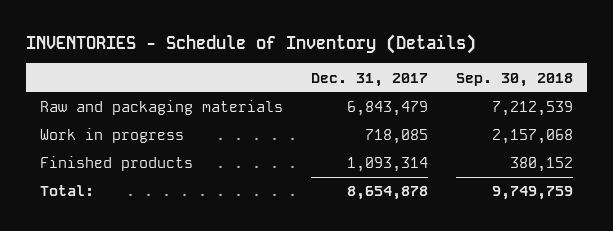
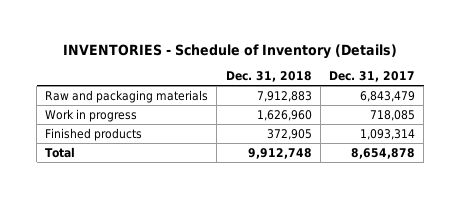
[455,72,573,87] Sep. 30, 2018 -> none
none -> [225,71,312,83] Dec. 31, 2018
[40,185,95,197] Total: -> [45,146,76,158] Total

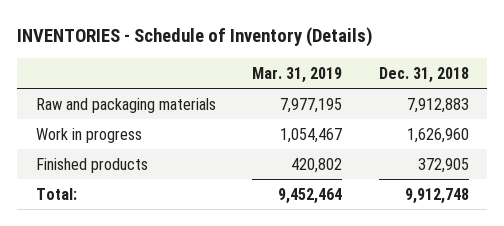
[328,71,415,83] Dec. 31, 2017 -> none
none -> [252,67,343,84] Mar. 31, 2019
[45,146,76,158] Total -> [35,187,77,200] Total:

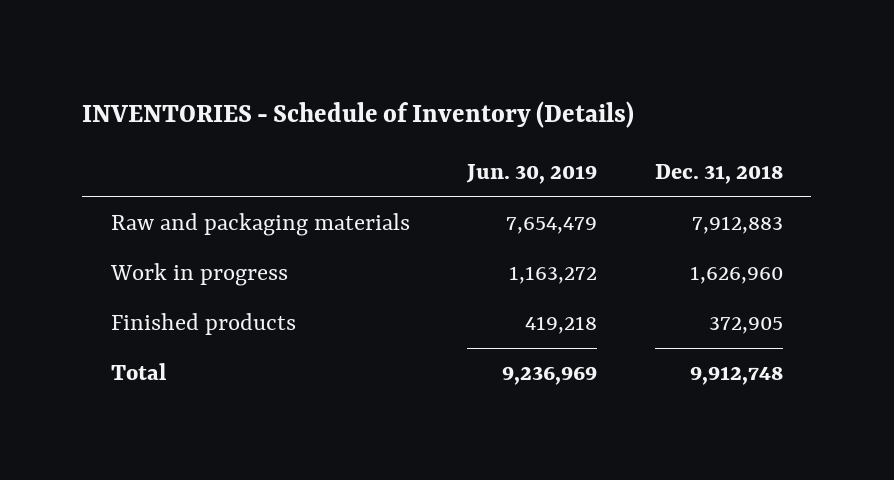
[252,67,343,84] Mar. 31, 2019 -> none
none -> [466,164,598,185] Jun. 30, 2019
[35,187,77,200] Total: -> [111,363,167,381] Total

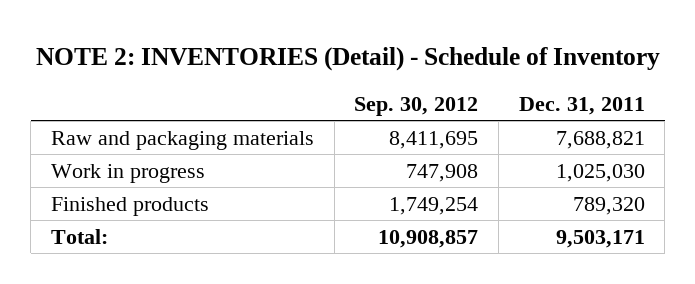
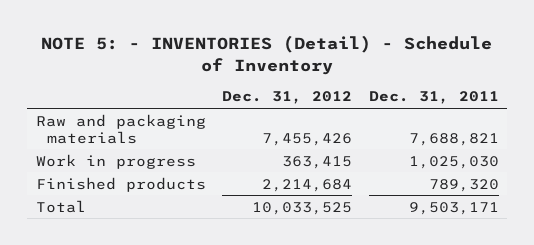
[35,47,660,72] NOTE 2: INVENTORIES (Detail) - Schedule of Inventory -> [41,34,493,75] NOTE 5: - INVENTORIES (Detail) - Schedule of Inventory
[354,96,479,116] Sep. 30, 2012 -> none
none -> [222,91,353,105] Dec. 31, 2012
[50,228,108,244] Total: -> [35,199,86,213] Total

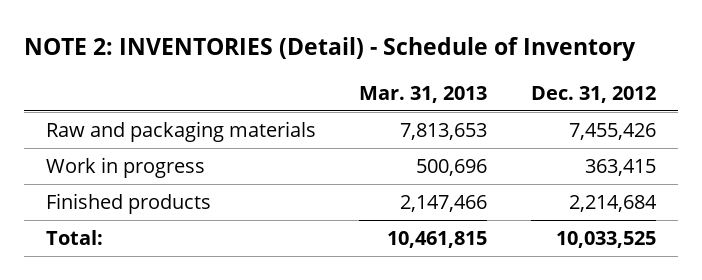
[41,34,493,75] NOTE 5: - INVENTORIES (Detail) - Schedule of Inventory -> [23,36,636,61] NOTE 2: INVENTORIES (Detail) - Schedule of Inventory
[368,91,499,105] Dec. 31, 2011 -> none
none -> [359,85,488,103] Mar. 31, 2013
[35,199,86,213] Total -> [45,230,103,246] Total:

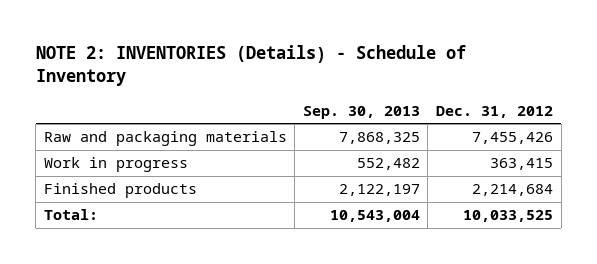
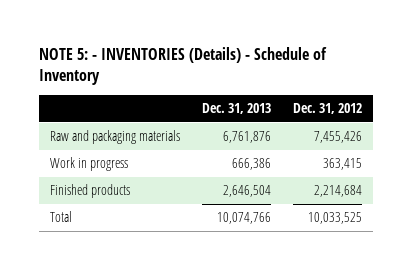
[35,45,466,87] NOTE 2: INVENTORIES (Details) - Schedule of Inventory -> [39,47,328,86] NOTE 5: - INVENTORIES (Details) - Schedule of Inventory
[302,105,420,119] Sep. 30, 2013 -> none
none -> [202,103,272,115] Dec. 31, 2013
[43,209,98,221] Total: -> [50,211,73,223] Total

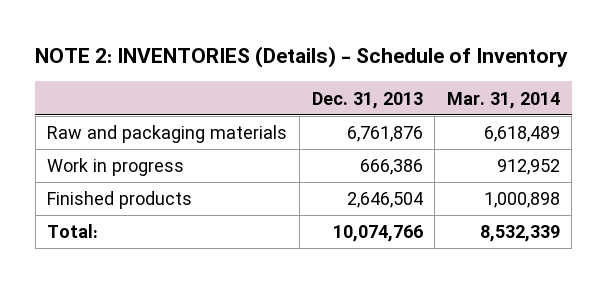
[39,47,328,86] NOTE 5: - INVENTORIES (Details) - Schedule of Inventory -> [35,46,569,69] NOTE 2: INVENTORIES (Details) - Schedule of Inventory
[293,103,363,115] Dec. 31, 2012 -> none
none -> [446,91,560,109] Mar. 31, 2014
[50,211,73,223] Total -> [47,224,99,239] Total:

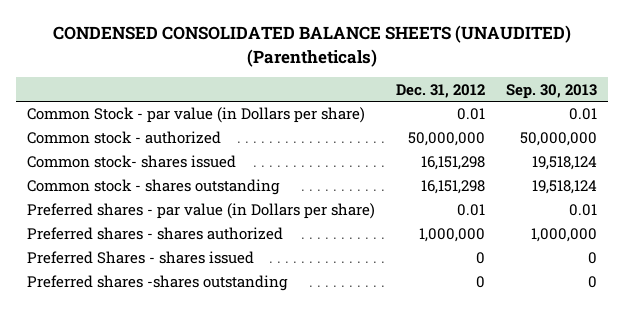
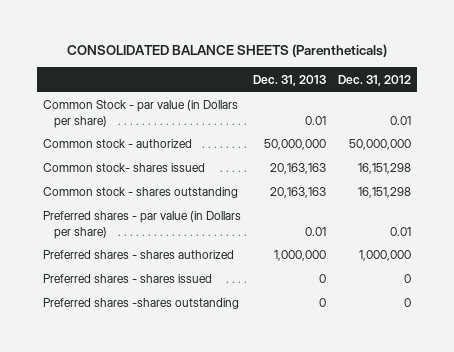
[52,25,571,67] CONDENSED CONSOLIDATED BALANCE SHEETS (UNAUDITED) (Parentheticals) -> [66,44,387,58] CONSOLIDATED BALANCE SHEETS (Parentheticals)
[505,83,597,99] Sep. 30, 2013 -> none
none -> [252,74,326,86] Dec. 31, 2013
[26,251,254,265] Preferred Shares - shares issued -> [43,274,213,284] Preferred shares - shares issued

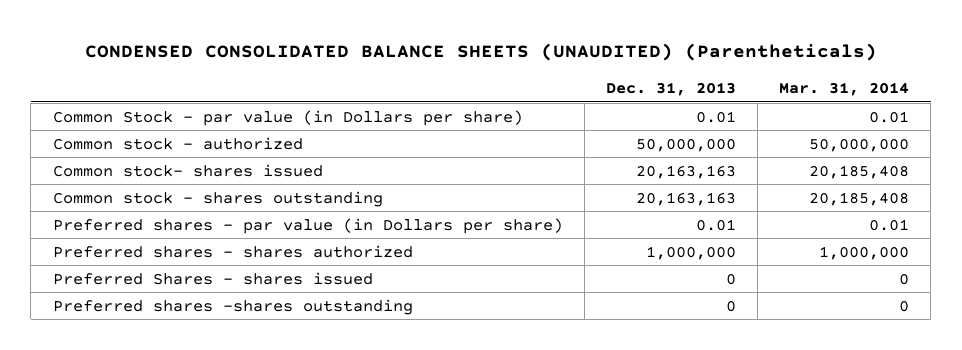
[66,44,387,58] CONSOLIDATED BALANCE SHEETS (Parentheticals) -> [84,43,877,62] CONDENSED CONSOLIDATED BALANCE SHEETS (UNAUDITED) (Parentheticals)
[337,74,411,86] Dec. 31, 2012 -> none
none -> [779,81,910,96] Mar. 31, 2014
[43,274,213,284] Preferred shares - shares issued -> [52,271,373,285] Preferred Shares - shares issued

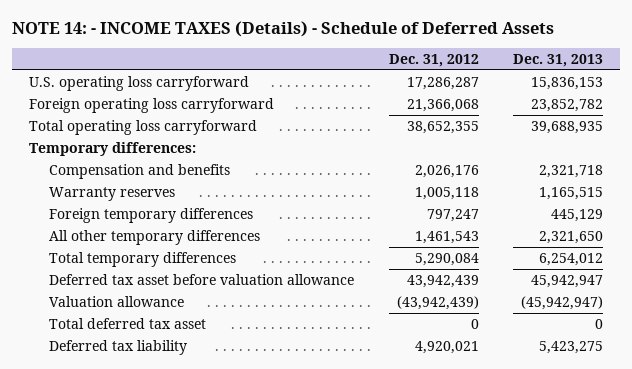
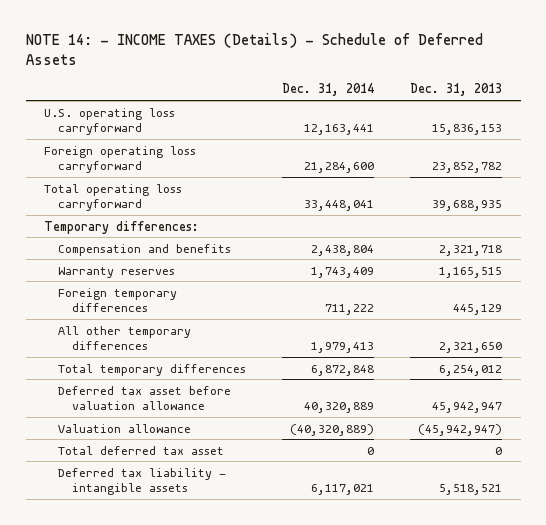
[388,53,479,67] Dec. 31, 2012 -> none
none -> [282,83,375,97] Dec. 31, 2014
[49,339,188,355] Deferred tax liability -> [58,467,227,496] Deferred tax liability - intangible assets
[539,340,604,354] 5,423,275 -> [439,484,503,496] 5,518,521

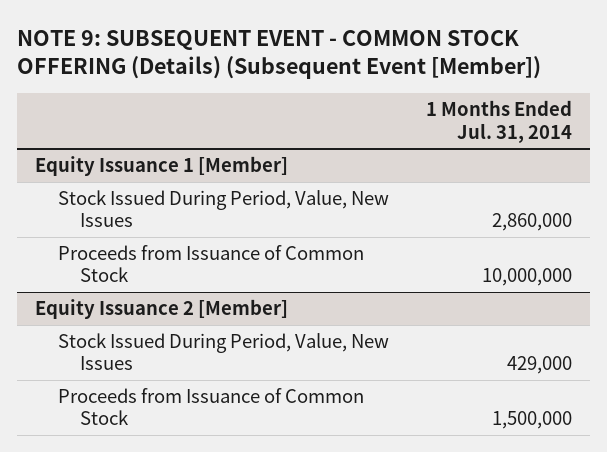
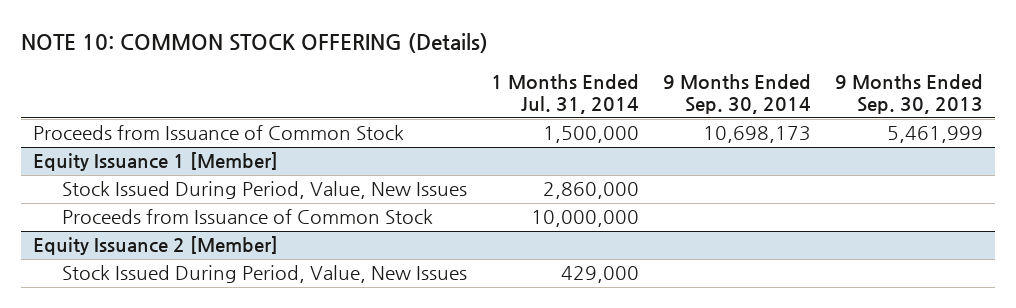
[16,29,541,80] NOTE 9: SUBSEQUENT EVENT - COMMON STOCK OFFERING (Details) (Subsequent Event [Member]) -> [21,33,489,54] NOTE 10: COMMON STOCK OFFERING (Details)
none -> [662,74,811,115] 9 Months Ended Sep. 30, 2014
none -> [834,74,983,115] 9 Months Ended Sep. 30, 2013
none -> [33,125,405,141] Proceeds from Issuance of Common Stock
[57,388,364,426] Proceeds from Issuance of Common Stock -> none

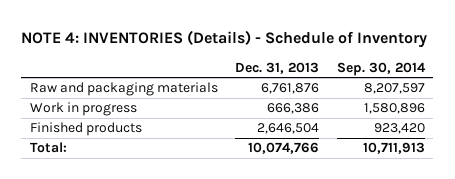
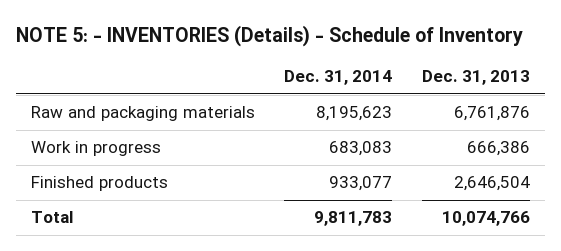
[21,30,428,49] NOTE 4: INVENTORIES (Details) - Schedule of Inventory -> [15,25,523,48] NOTE 5: - INVENTORIES (Details) - Schedule of Inventory
[336,61,426,76] Sep. 30, 2014 -> none
none -> [284,70,393,86] Dec. 31, 2014
[30,142,68,154] Total: -> [30,211,73,224] Total

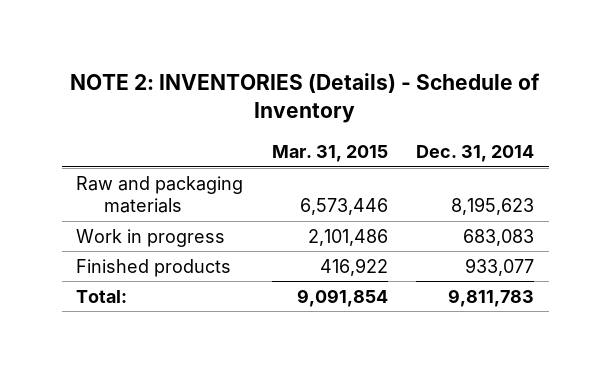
[15,25,523,48] NOTE 5: - INVENTORIES (Details) - Schedule of Inventory -> [70,73,541,124] NOTE 2: INVENTORIES (Details) - Schedule of Inventory
[422,70,531,86] Dec. 31, 2013 -> none
none -> [271,145,388,163] Mar. 31, 2015
[30,211,73,224] Total -> [76,289,128,303] Total:

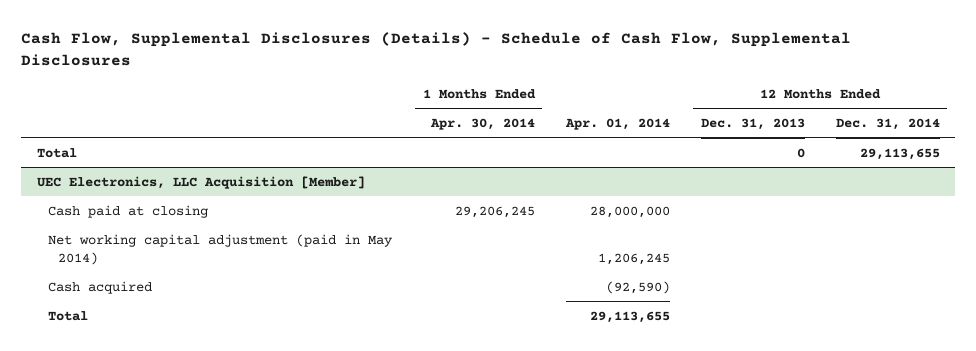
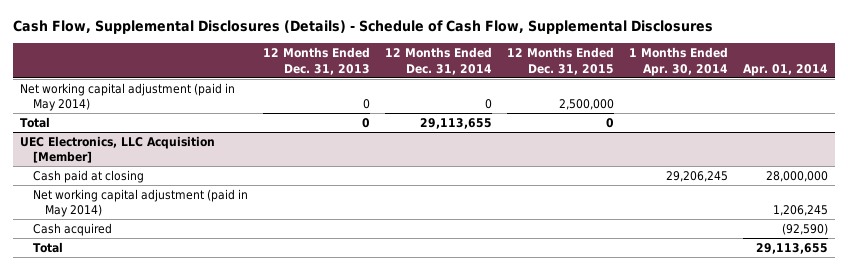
none -> [506,47,614,75] 12 Months Ended Dec. 31, 2015
none -> [20,82,236,112] Net working capital adjustment (paid in May 2014)

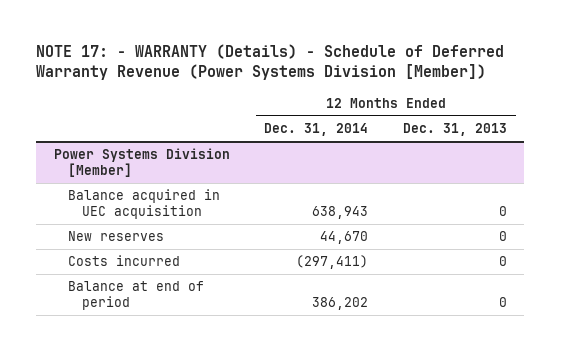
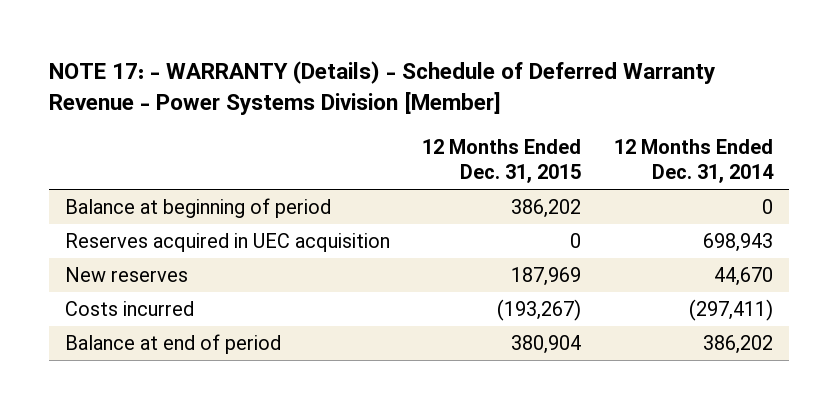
[36,43,505,81] NOTE 17: - WARRANTY (Details) - Schedule of Deferred Warranty Revenue (Power Systems Division [Member]) -> [48,61,715,115] NOTE 17: - WARRANTY (Details) - Schedule of Deferred Warranty Revenue - Power Systems Division [Member]
[403,123,508,137] Dec. 31, 2013 -> none
none -> [422,138,582,184] 12 Months Ended Dec. 31, 2015
[53,148,230,178] Power Systems Division [Member] -> none
none -> [64,198,331,219] Balance at beginning of period
[67,189,220,220] Balance acquired in UEC acquisition -> [64,233,390,253] Reserves acquired in UEC acquisition
[312,206,369,220] 638,943 -> [702,233,773,253] 698,943

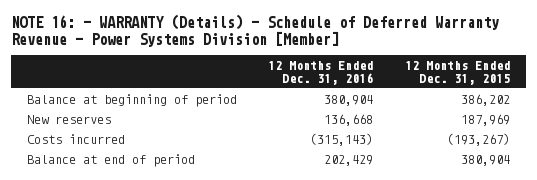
[48,61,715,115] NOTE 17: - WARRANTY (Details) - Schedule of Deferred Warranty Revenue - Power Systems Division [Member] -> [11,13,500,47] NOTE 16: - WARRANTY (Details) - Schedule of Deferred Warranty Revenue - Power Systems Division [Member]
[613,138,774,184] 12 Months Ended Dec. 31, 2014 -> none
none -> [268,61,374,85] 12 Months Ended Dec. 31, 2016
[64,233,390,253] Reserves acquired in UEC acquisition -> none

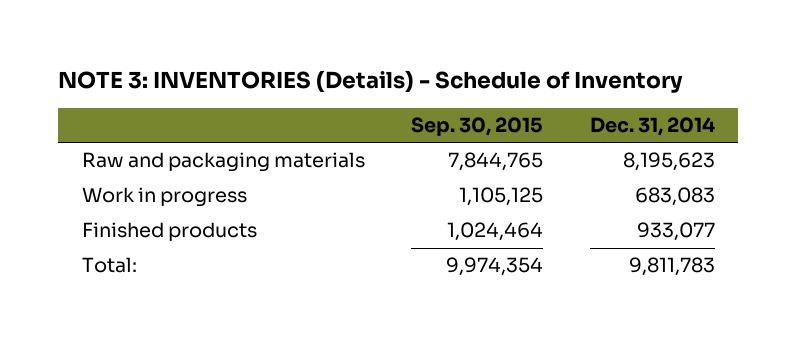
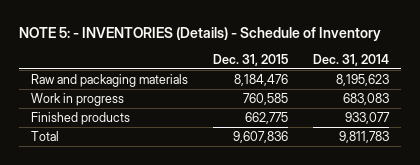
[58,70,684,94] NOTE 3: INVENTORIES (Details) - Schedule of Inventory -> [18,26,381,41] NOTE 5: - INVENTORIES (Details) - Schedule of Inventory
[411,117,544,137] Sep. 30, 2015 -> none
none -> [213,54,289,67] Dec. 31, 2015
[81,257,137,274] Total: -> [31,130,60,141] Total

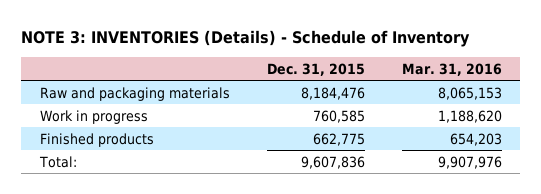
[18,26,381,41] NOTE 5: - INVENTORIES (Details) - Schedule of Inventory -> [21,30,471,48] NOTE 3: INVENTORIES (Details) - Schedule of Inventory
[312,54,389,67] Dec. 31, 2014 -> none
none -> [401,62,502,76] Mar. 31, 2016
[31,130,60,141] Total -> [38,155,77,168] Total:

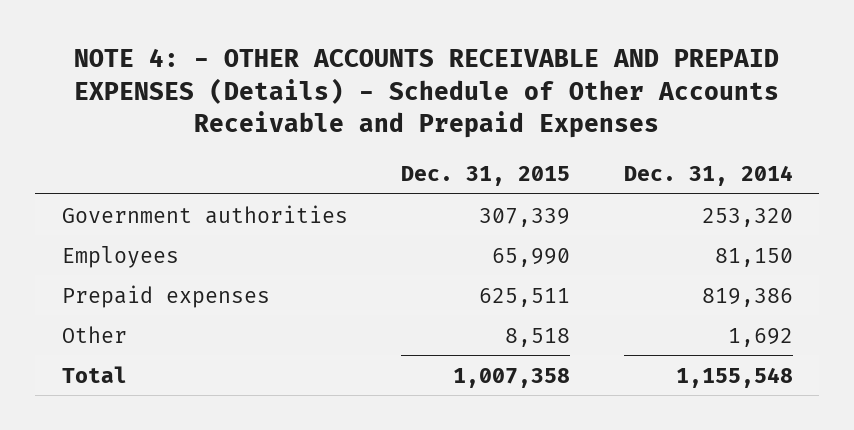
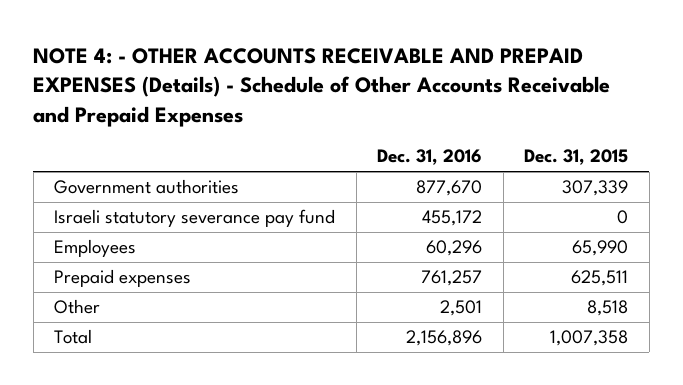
[623,164,793,186] Dec. 31, 2014 -> none
none -> [377,149,483,166] Dec. 31, 2016
none -> [54,209,336,228] Israeli statutory severance pay fund

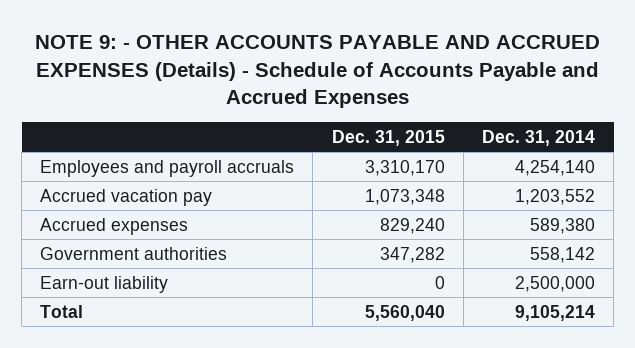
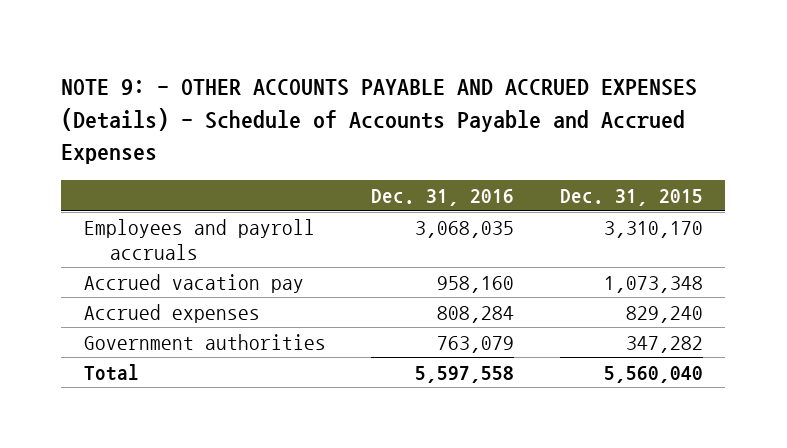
[482,129,596,146] Dec. 31, 2014 -> none
none -> [371,189,515,207] Dec. 31, 2016
[40,275,169,293] Earn-out liability -> none

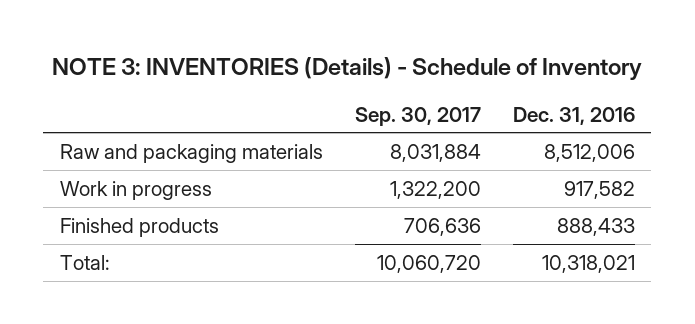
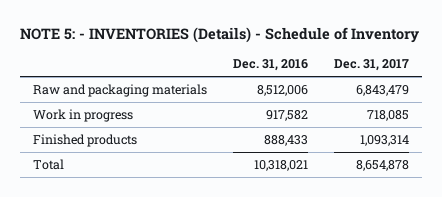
[52,57,643,81] NOTE 3: INVENTORIES (Details) - Schedule of Inventory -> [19,27,419,44] NOTE 5: - INVENTORIES (Details) - Schedule of Inventory
[354,106,481,126] Sep. 30, 2017 -> none
none -> [334,59,410,72] Dec. 31, 2017
[59,254,110,270] Total: -> [32,158,64,170] Total

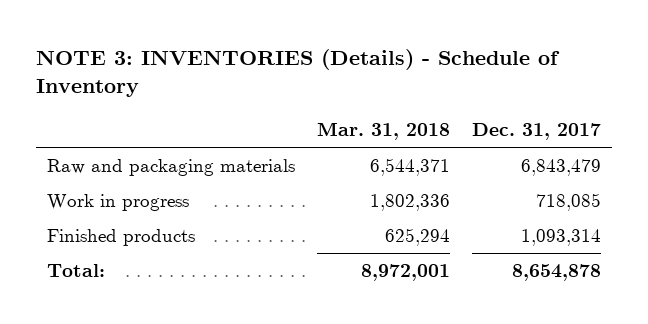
[19,27,419,44] NOTE 5: - INVENTORIES (Details) - Schedule of Inventory -> [36,48,561,98] NOTE 3: INVENTORIES (Details) - Schedule of Inventory
[233,59,309,72] Dec. 31, 2016 -> none
none -> [317,121,451,140] Mar. 31, 2018
[32,158,64,170] Total -> [47,264,106,278] Total:

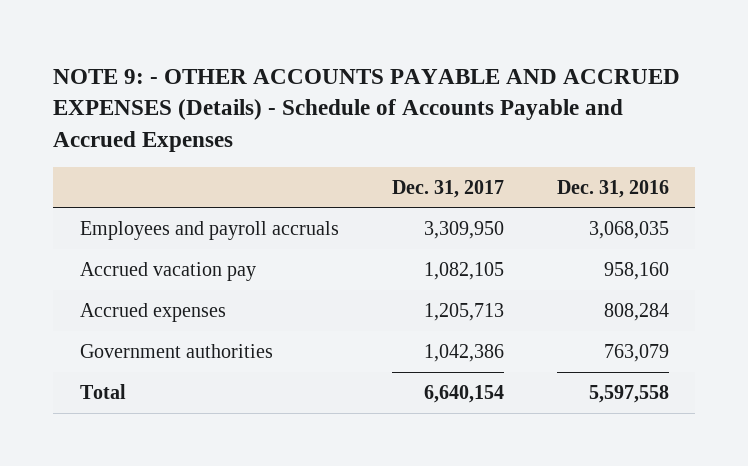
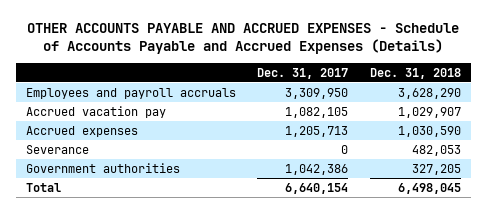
[53,69,681,152] NOTE 9: - OTHER ACCOUNTS PAYABLE AND ACCRUED EXPENSES (Details) - Schedule of Accounts Payable and Accrued Expenses -> [27,23,460,55] OTHER ACCOUNTS PAYABLE AND ACCRUED EXPENSES - Schedule of Accounts Payable and Accrued Expenses (Details)
[556,179,669,198] Dec. 31, 2016 -> none
none -> [369,67,461,79] Dec. 31, 2018
none -> [26,144,90,154] Severance

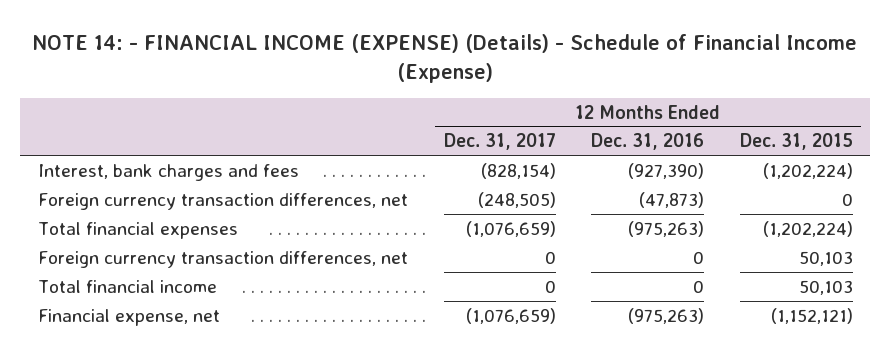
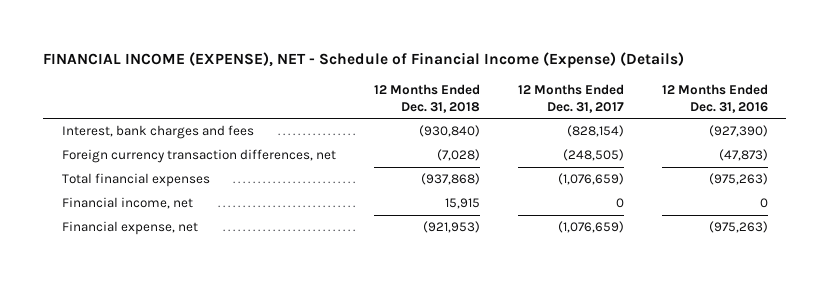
[32,33,858,83] NOTE 14: - FINANCIAL INCOME (EXPENSE) (Details) - Schedule of Financial Income (Expense) -> [42,51,684,68] FINANCIAL INCOME (EXPENSE), NET - Schedule of Financial Income (Expense) (Details)
[739,133,853,151] Dec. 31, 2015 -> none
none -> [373,83,480,113] 12 Months Ended Dec. 31, 2018
[38,250,409,268] Foreign currency transaction differences, net -> none
[38,279,218,293] Total financial income -> [61,197,193,210] Financial income, net

